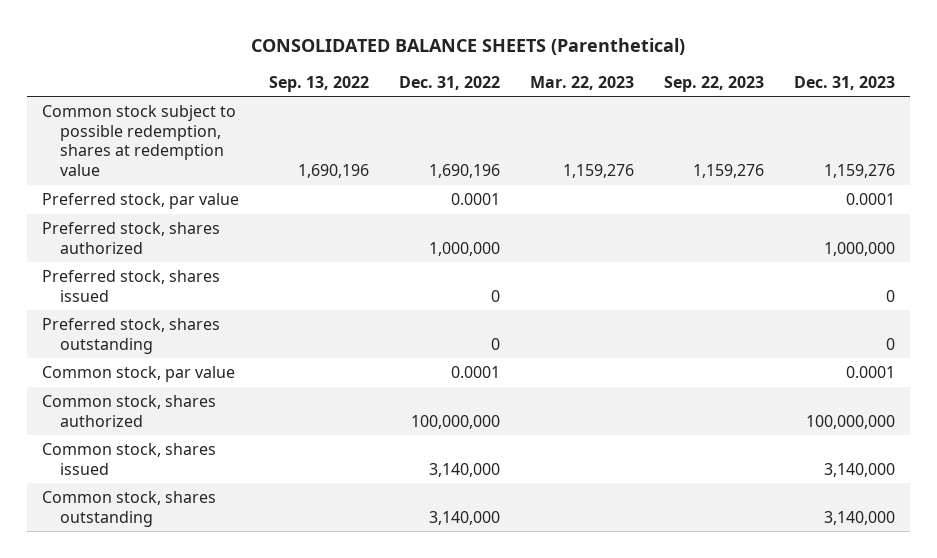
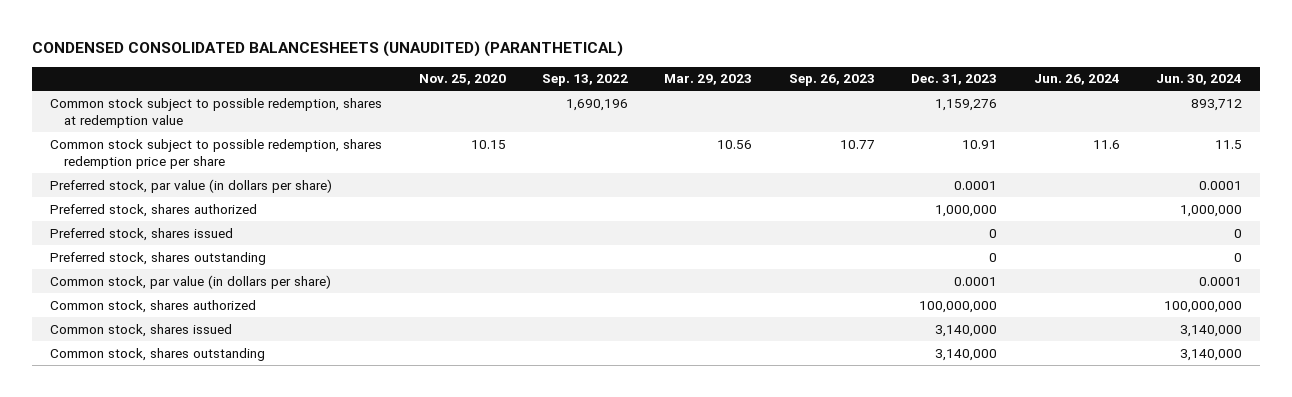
[251,37,686,55] CONSOLIDATED BALANCE SHEETS (Parenthetical) -> [31,41,623,58] CONDENSED CONSOLIDATED BALANCESHEETS (UNAUDITED) (PARANTHETICAL)
[399,75,501,90] Dec. 31, 2022 -> none
[529,75,634,90] Mar. 22, 2023 -> none
[663,75,764,92] Sep. 22, 2023 -> none
none -> [418,74,506,86] Nov. 25, 2020
none -> [664,74,753,86] Mar. 29, 2023
none -> [788,74,875,87] Sep. 26, 2023
none -> [1033,74,1120,86] Jun. 26, 2024
none -> [1156,74,1243,86] Jun. 30, 2024
none -> [50,138,383,170] Common stock subject to possible redemption, shares redemption price per share
[42,193,240,210] Preferred stock, par value -> [50,178,333,193] Preferred stock, par value (in dollars per share)
[42,366,236,383] Common stock, par value -> [50,274,332,289] Common stock, par value (in dollars per share)

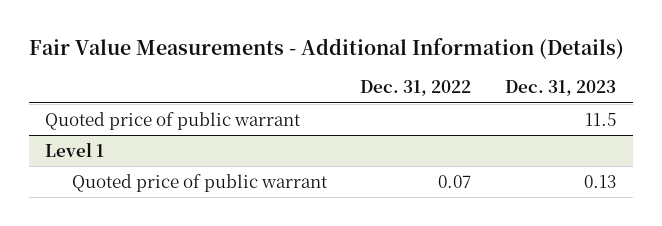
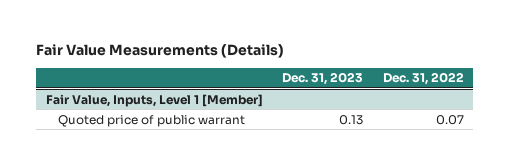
[28,37,624,59] Fair Value Measurements - Additional Information (Details) -> [36,44,285,59] Fair Value Measurements (Details)
[45,111,302,130] Quoted price of public warrant -> none
[45,141,105,157] Level 1 -> [45,93,263,107] Fair Value, Inputs, Level 1 [Member]

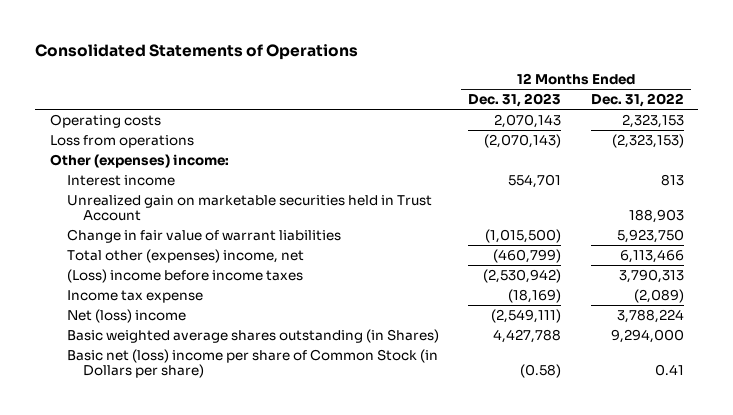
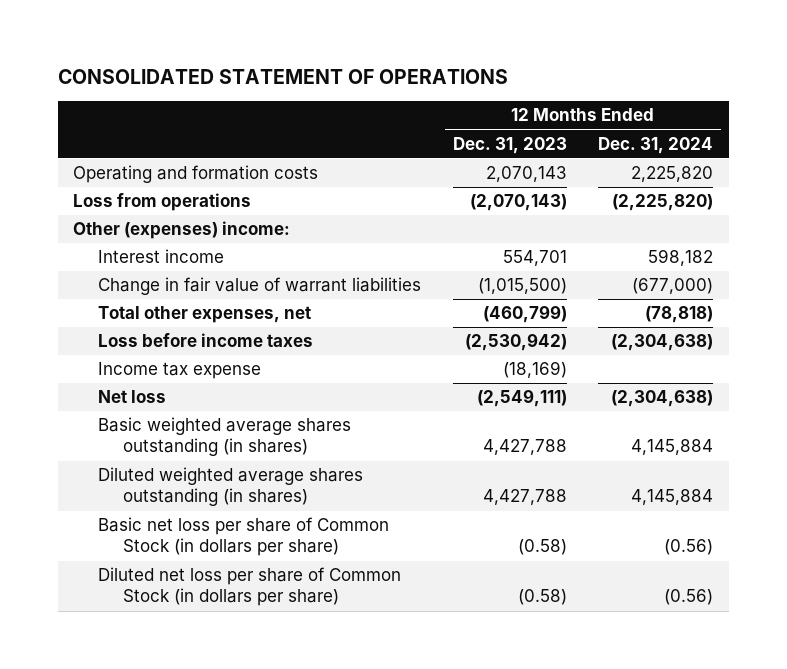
[34,43,358,60] Consolidated Statements of Operations -> [57,68,508,84] CONSOLIDATED STATEMENT OF OPERATIONS
[590,93,684,108] Dec. 31, 2022 -> none
none -> [598,136,714,154] Dec. 31, 2024
[49,113,161,128] Operating costs -> [73,165,319,184] Operating and formation costs
[66,194,432,222] Unrealized gain on marketable securities held in Trust Account -> none
[66,248,304,263] Total other (expenses) income, net -> [98,306,312,324] Total other expenses, net
[66,268,303,283] (Loss) income before income taxes -> [98,333,314,348] Loss before income taxes
[66,308,186,323] Net (loss) income -> [98,390,167,404] Net loss
[66,328,439,343] Basic weighted average shares outstanding (in Shares) -> [98,417,352,457] Basic weighted average shares outstanding (in shares)
none -> [98,467,364,507] Diluted weighted average shares outstanding (in shares)
[66,348,438,379] Basic net (loss) income per share of Common Stock (in Dollars per share) -> [98,517,390,557] Basic net loss per share of Common Stock (in dollars per share)
none -> [98,567,402,607] Diluted net loss per share of Common Stock (in dollars per share)

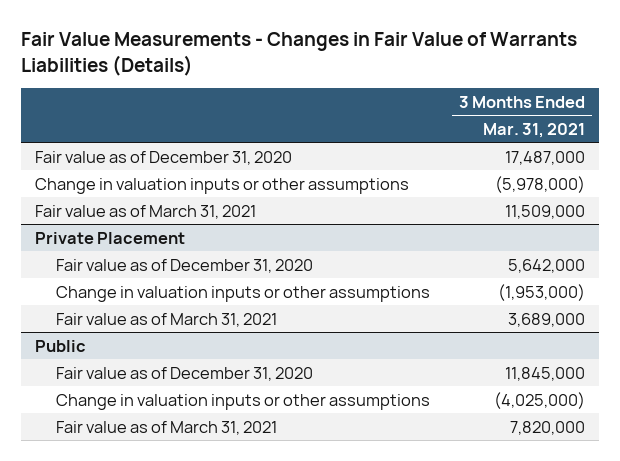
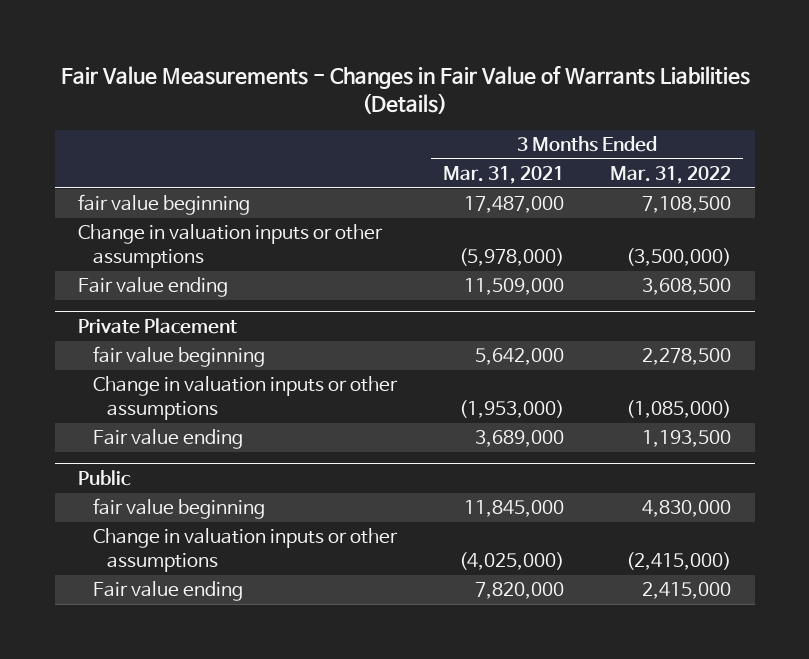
none -> [610,165,732,184] Mar. 31, 2022
[35,150,293,165] Fair value as of December 31, 2020 -> [77,194,250,216] fair value beginning
[35,204,257,219] Fair value as of March 31, 2021 -> [77,277,228,298] Fair value ending
[56,258,314,273] Fair value as of December 31, 2020 -> [92,346,265,368] fair value beginning
[56,312,278,327] Fair value as of March 31, 2021 -> [92,429,243,450] Fair value ending
[56,366,314,381] Fair value as of December 31, 2020 -> [92,498,265,520] fair value beginning
[56,420,278,435] Fair value as of March 31, 2021 -> [92,581,243,602] Fair value ending

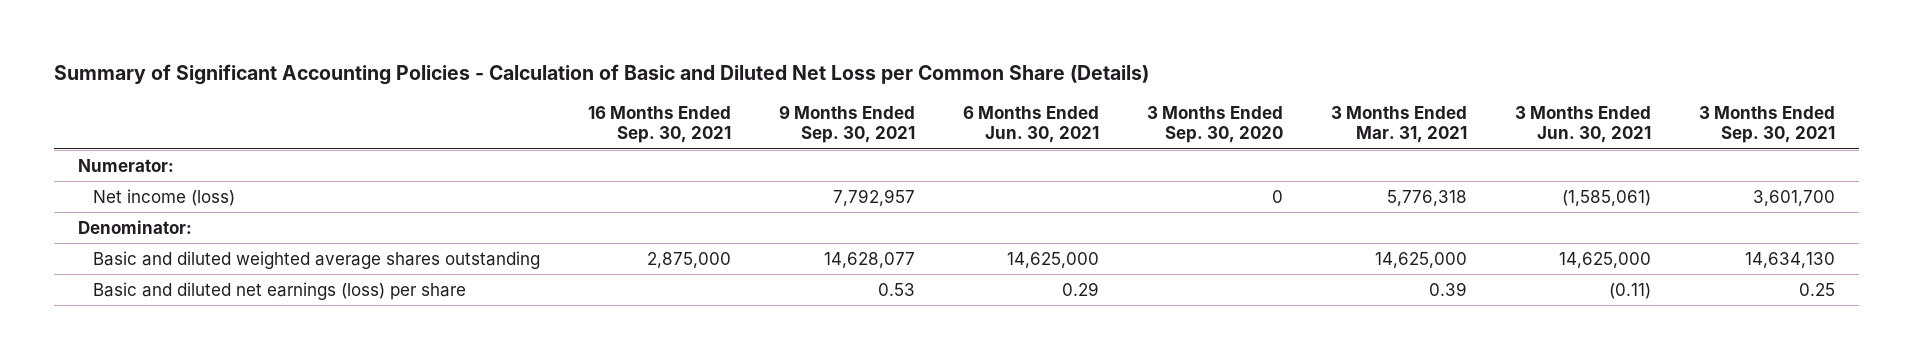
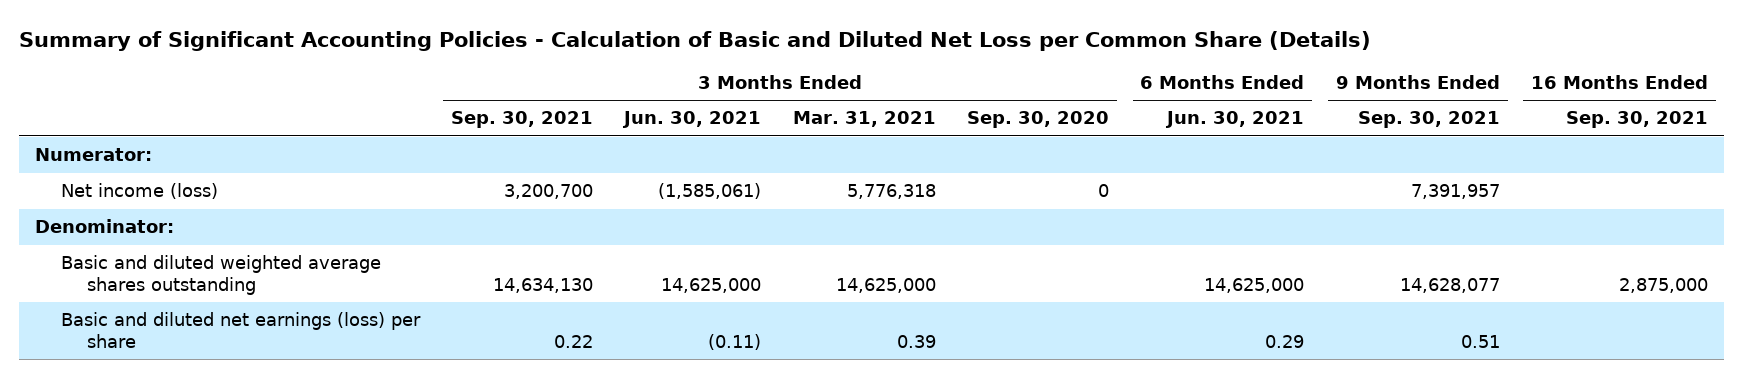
[832,188,915,206] 7,792,957 -> [1410,184,1500,200] 7,391,957
[1752,189,1835,206] 3,601,700 -> [504,184,594,200] 3,200,700
[877,282,915,296] 0.53 -> [1460,334,1500,348] 0.51
[1798,282,1835,296] 0.25 -> [554,334,594,348] 0.22

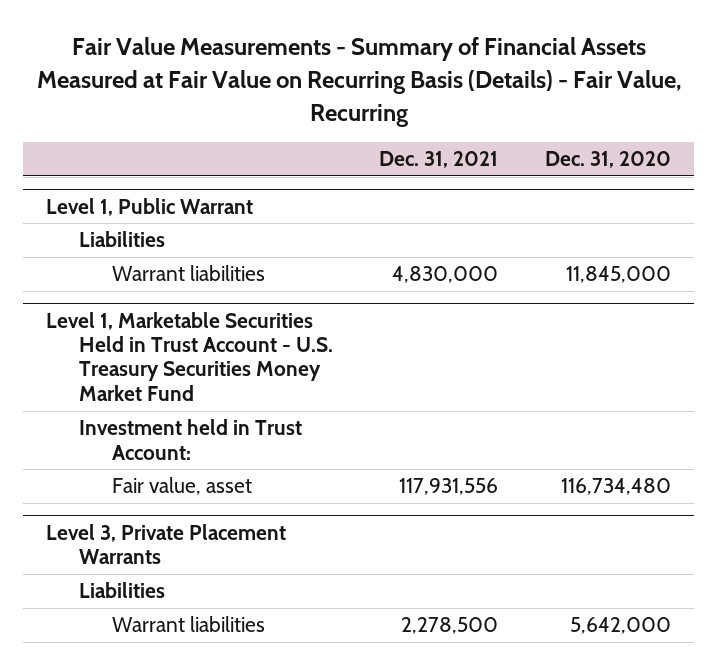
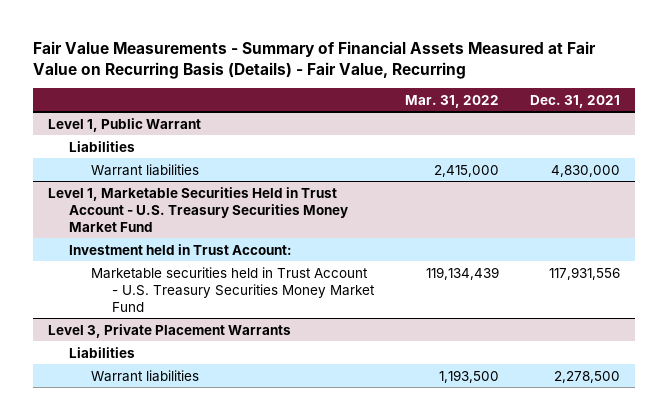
[545,150,672,168] Dec. 31, 2020 -> none
none -> [404,94,499,108] Mar. 31, 2022
[111,477,252,496] Fair value, asset -> [90,266,375,312] Marketable securities held in Trust Account - U.S. Treasury Securities Money Market Fund

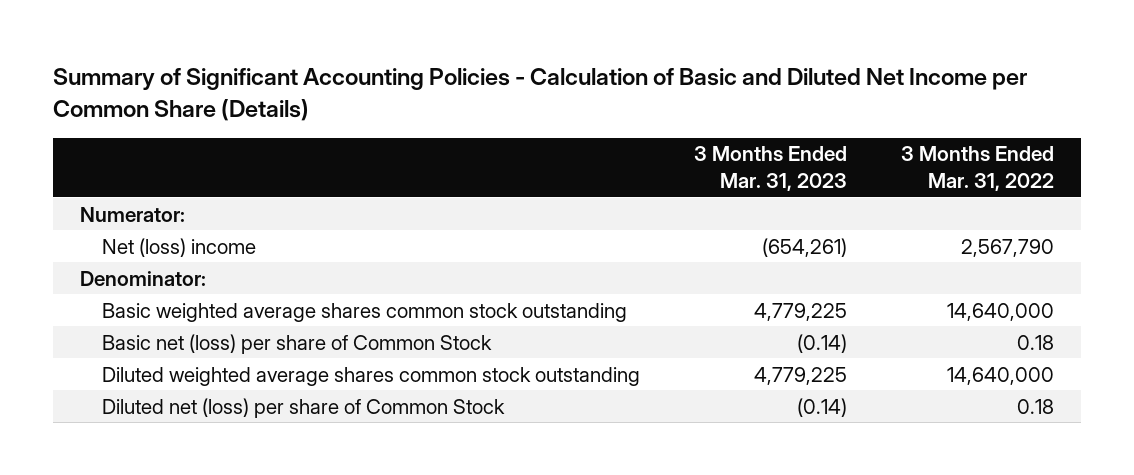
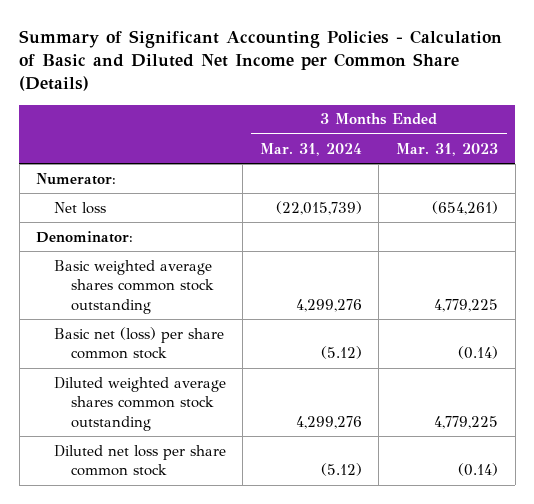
[901,146,1055,191] 3 Months Ended Mar. 31, 2022 -> none
none -> [259,142,362,156] Mar. 31, 2024
[102,237,257,257] Net (loss) income -> [53,201,106,214] Net loss
[102,333,493,354] Basic net (loss) per share of Common Stock -> [53,326,224,360] Basic net (loss) per share common stock
[102,397,506,418] Diluted net (loss) per share of Common Stock -> [53,444,226,477] Diluted net loss per share common stock

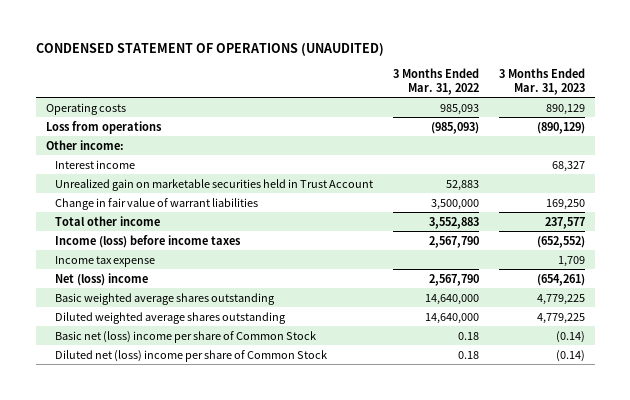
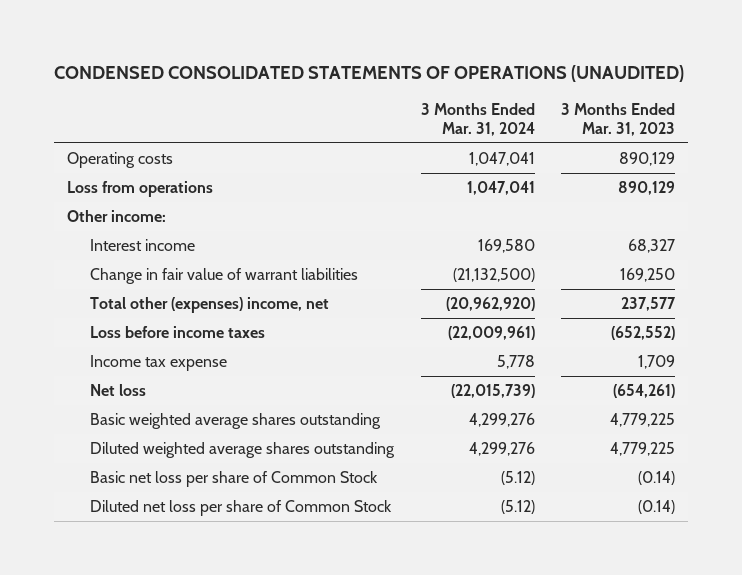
[35,42,384,56] CONDENSED STATEMENT OF OPERATIONS (UNAUDITED) -> [54,65,685,83] CONDENSED CONSOLIDATED STATEMENTS OF OPERATIONS (UNAUDITED)
[392,67,479,95] 3 Months Ended Mar. 31, 2022 -> none
none -> [420,103,535,137] 3 Months Ended Mar. 31, 2024
[536,121,585,134] (890,129) -> [618,181,676,196] 890,129
[54,178,373,191] Unrealized gain on marketable securities held in Trust Account -> none
[54,215,160,226] Total other income -> [89,297,329,314] Total other (expenses) income, net
[54,234,241,248] Income (loss) before income taxes -> [89,326,265,339] Loss before income taxes
[54,272,148,286] Net (loss) income -> [89,384,146,397] Net loss
[54,330,316,343] Basic net (loss) income per share of Common Stock -> [89,471,378,488] Basic net loss per share of Common Stock
[54,349,327,362] Diluted net (loss) income per share of Common Stock -> [89,500,392,517] Diluted net loss per share of Common Stock

